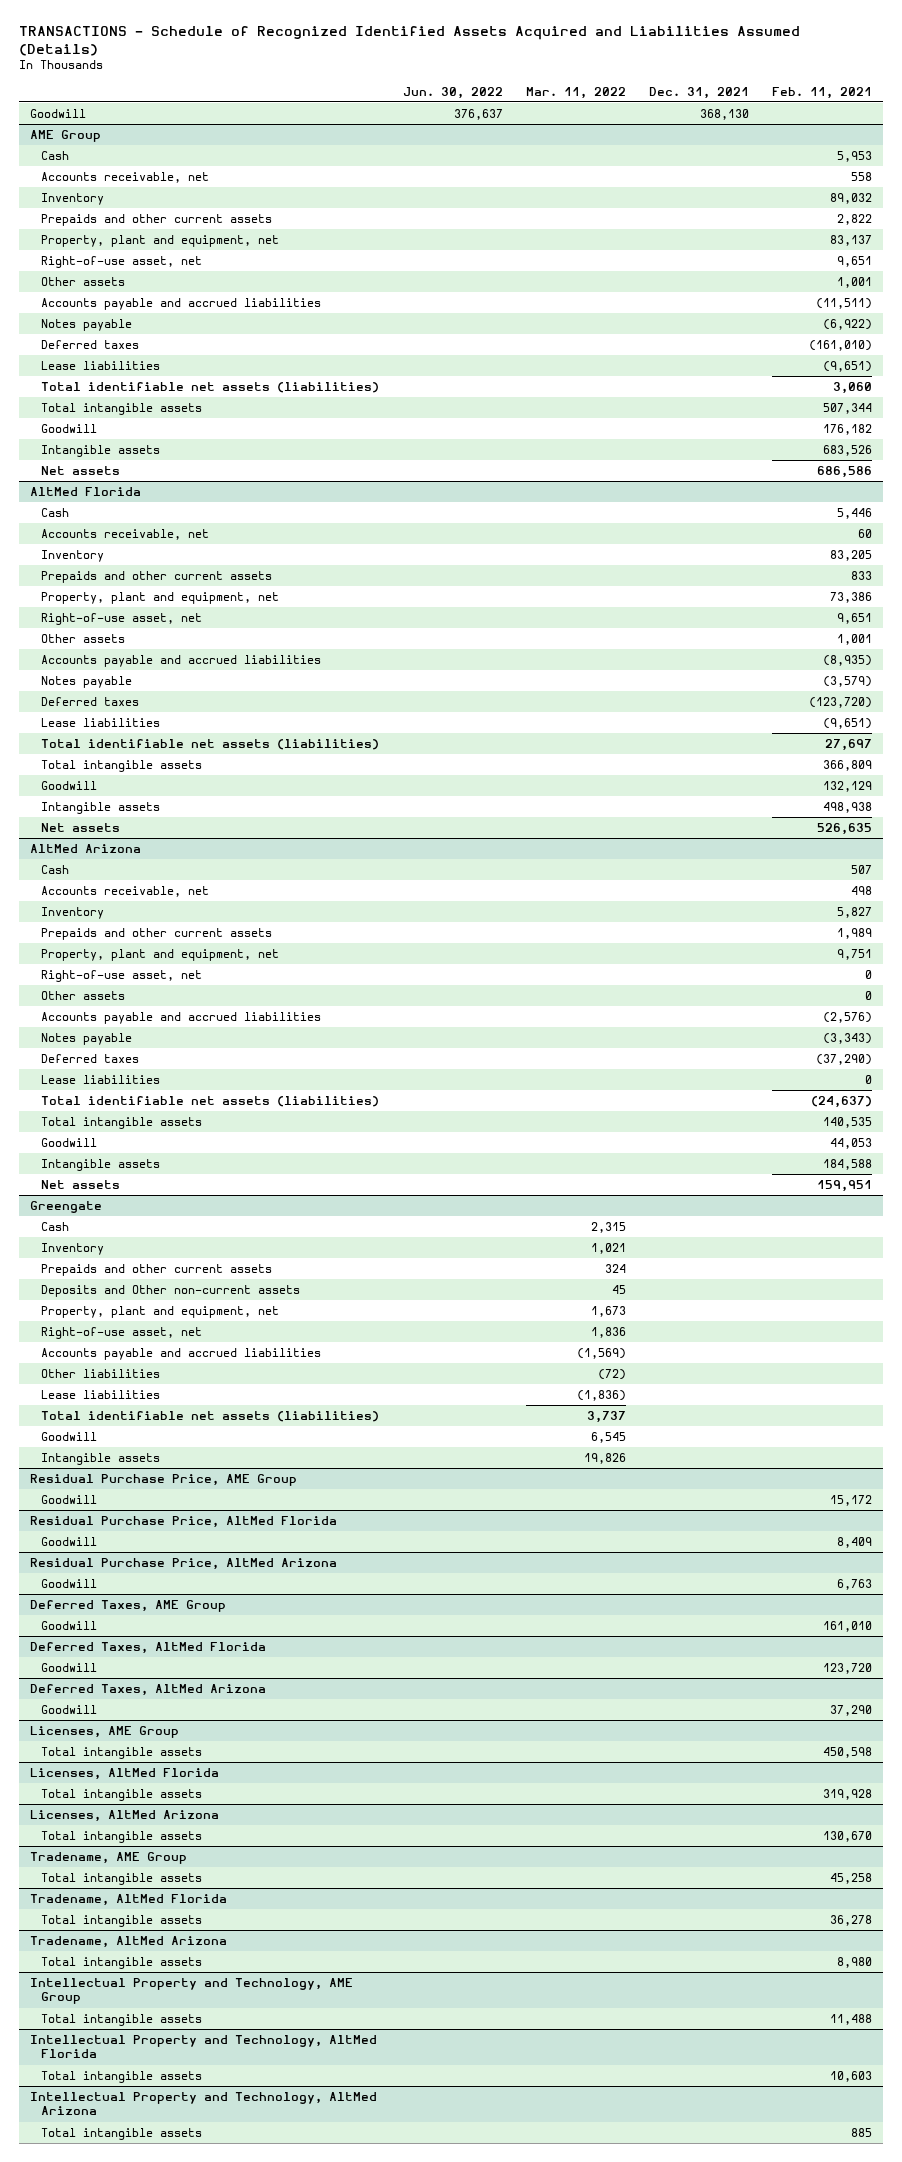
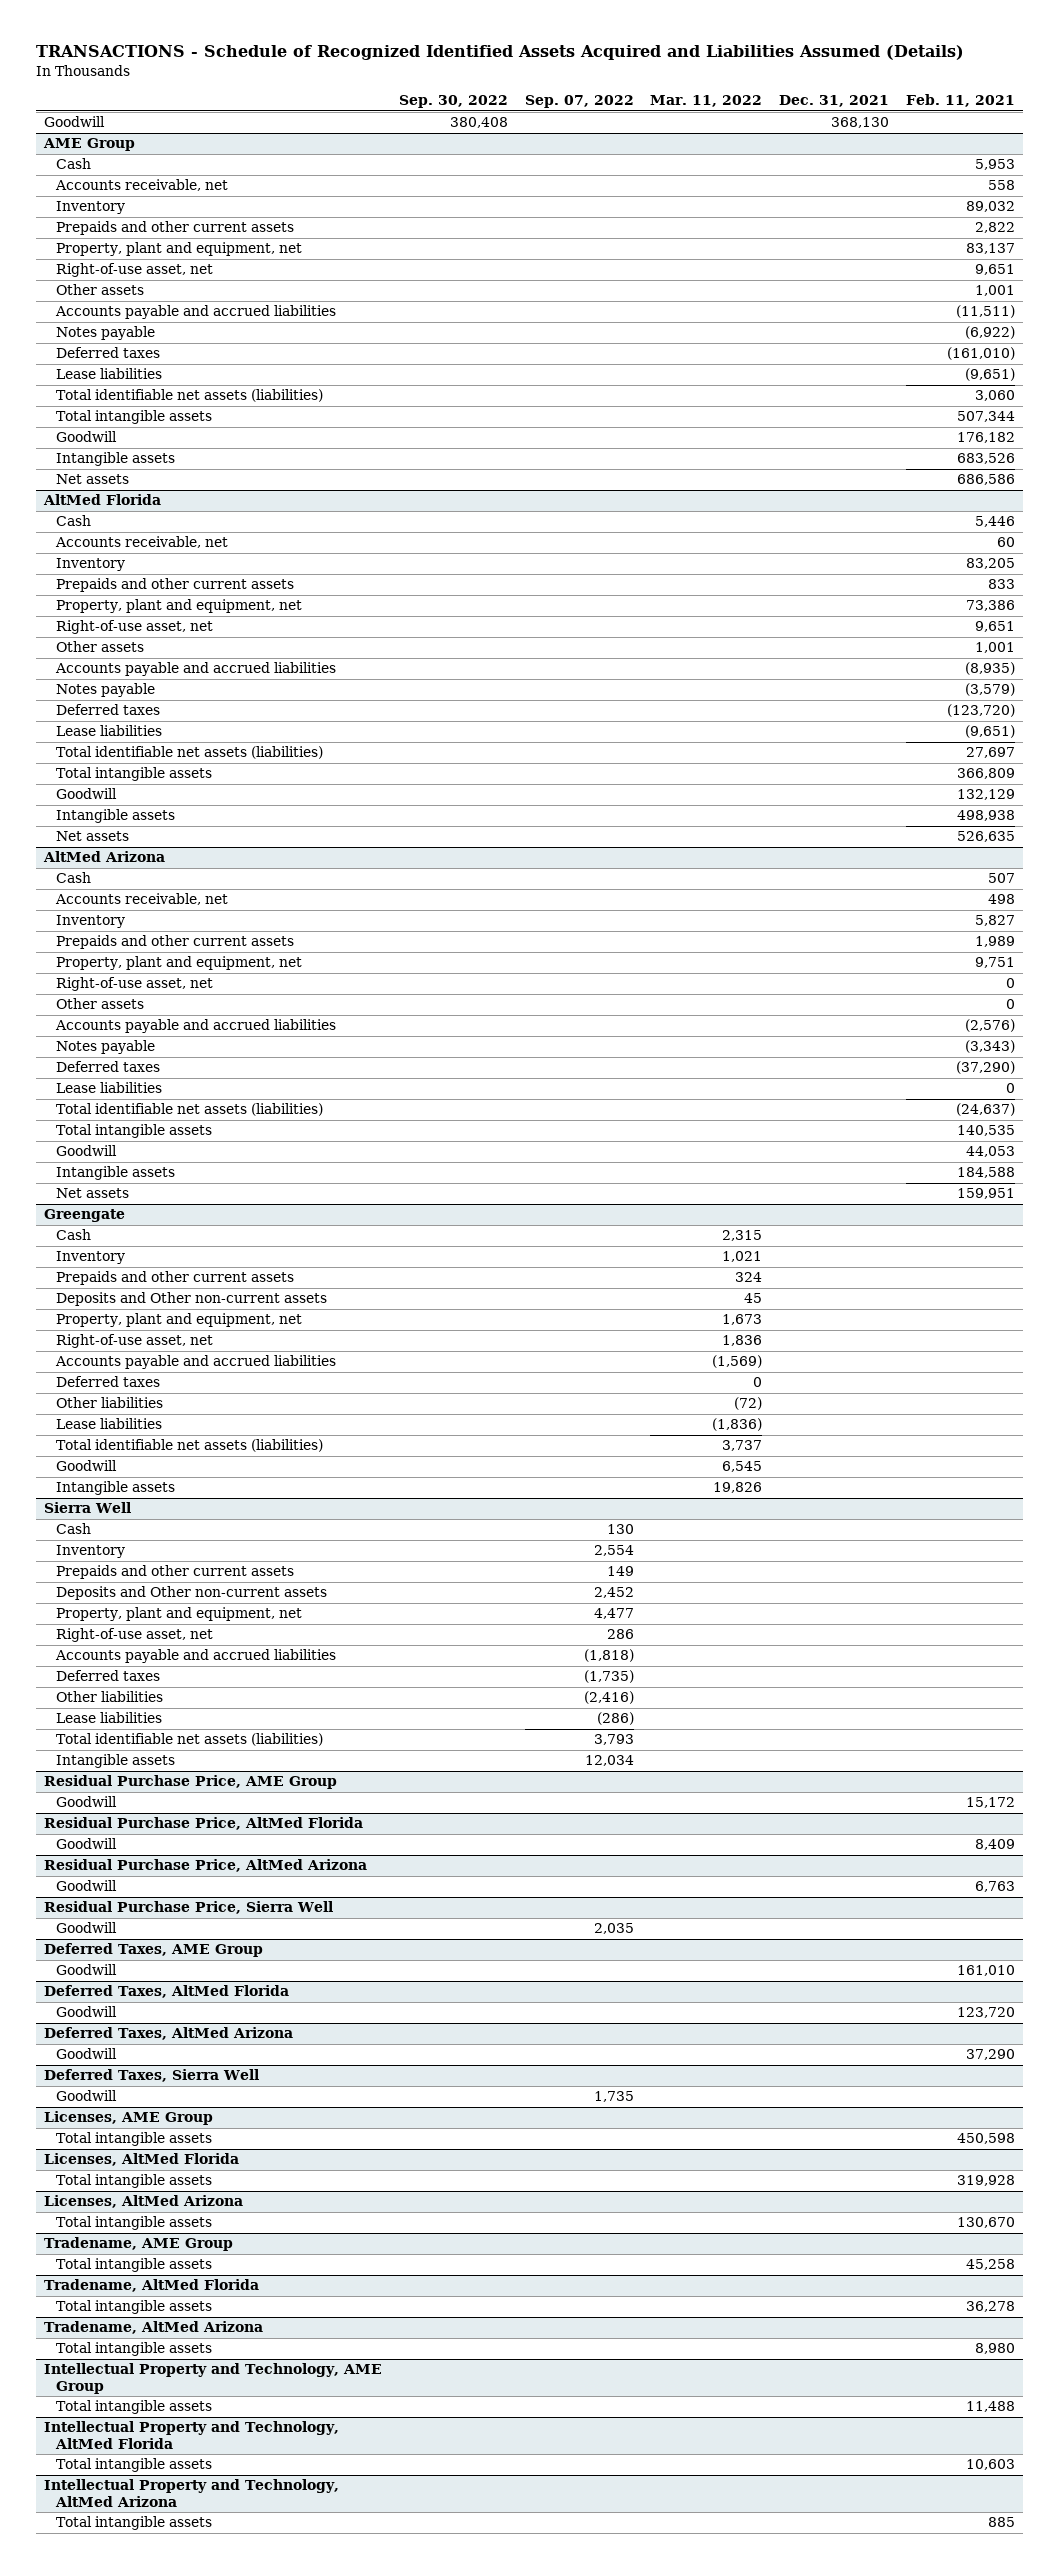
[402,86,503,99] Jun. 30, 2022 -> none
none -> [398,95,508,109] Sep. 30, 2022
none -> [524,95,634,109] Sep. 07, 2022
none -> [55,1376,160,1388] Deferred taxes
none -> [44,1502,132,1514] Sierra Well
none -> [55,1523,91,1535] Cash
none -> [55,1545,125,1559] Inventory
none -> [55,1565,294,1580] Prepaids and other current assets
none -> [55,1586,327,1601] Deposits and Other non-current assets
none -> [55,1607,302,1622] Property, plant and equipment, net
none -> [55,1628,213,1643] Right-of-use asset, net
none -> [54,1649,336,1664] Accounts payable and accrued liabilities
none -> [55,1670,160,1682] Deferred taxes
none -> [55,1691,163,1703] Other liabilities
none -> [55,1712,162,1724] Lease liabilities
none -> [55,1733,323,1747] Total identifiable net assets (liabilities)
none -> [55,1754,175,1769] Intangible assets
none -> [44,1901,334,1915] Residual Purchase Price, Sierra Well
none -> [55,1922,117,1934] Goodwill
none -> [44,2069,260,2083] Deferred Taxes, Sierra Well
none -> [55,2090,117,2102] Goodwill

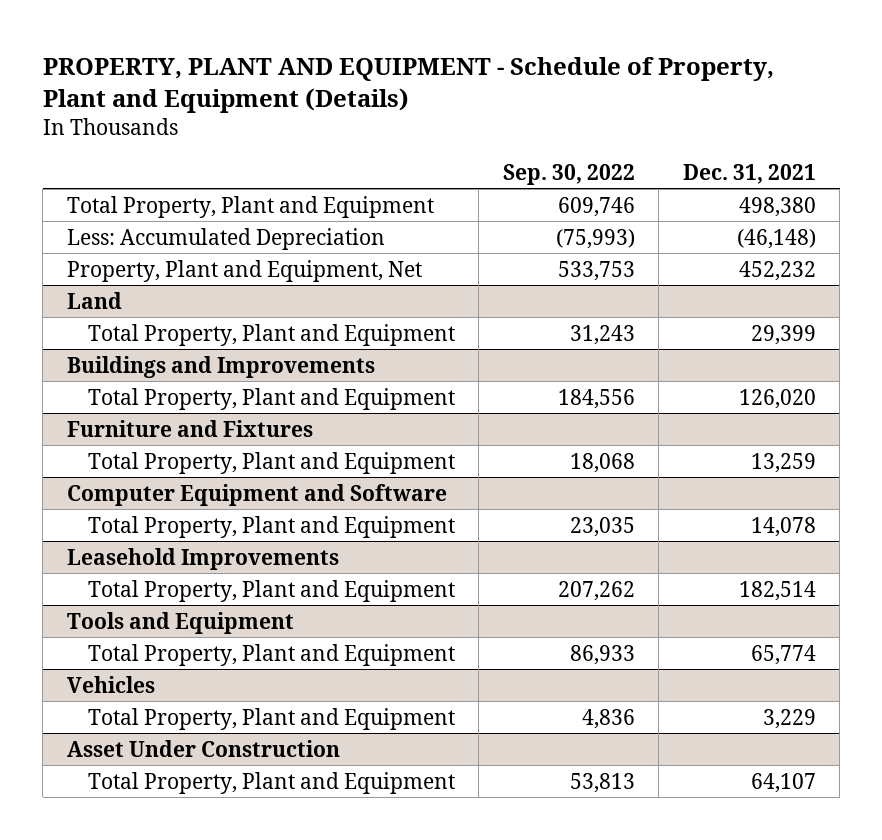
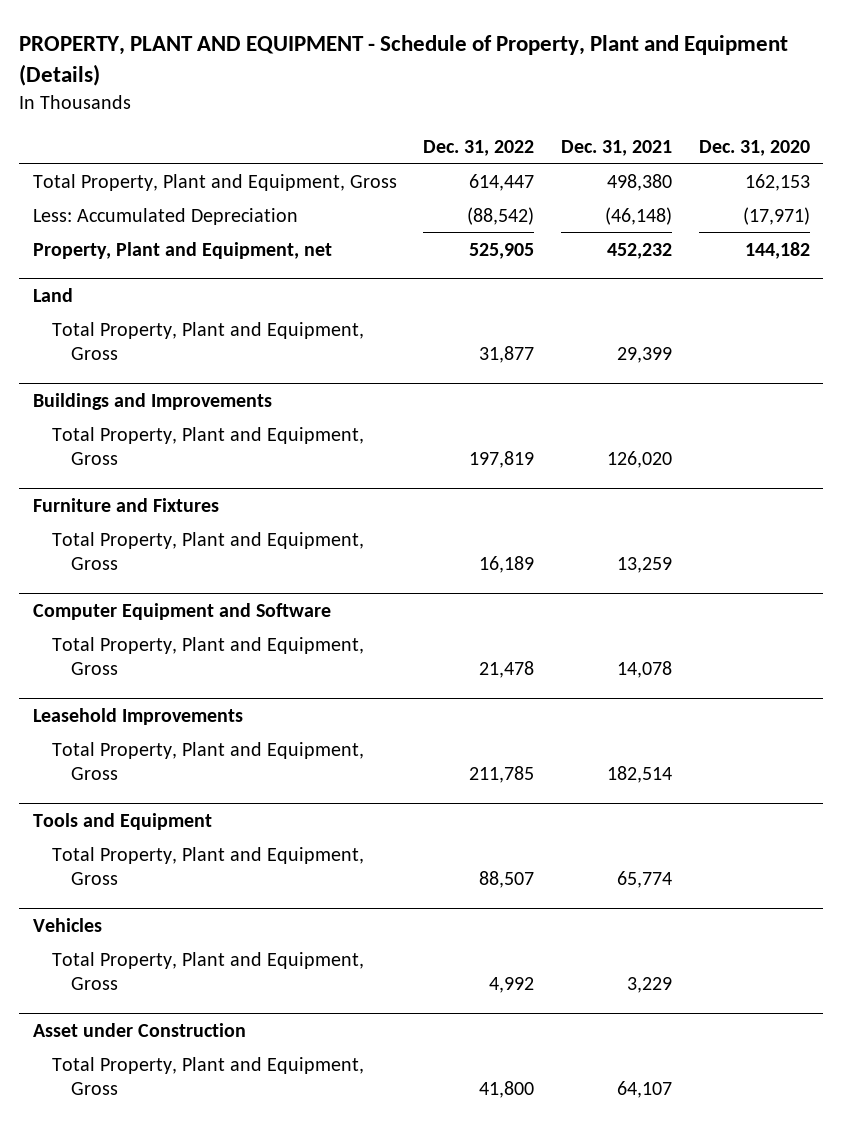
[502,163,635,185] Sep. 30, 2022 -> none
none -> [423,139,535,156] Dec. 31, 2022
none -> [698,139,810,156] Dec. 31, 2020
[66,195,434,218] Total Property, Plant and Equipment -> [32,173,397,191] Total Property, Plant and Equipment, Gross
[66,259,422,282] Property, Plant and Equipment, Net -> [32,241,332,259] Property, Plant and Equipment, net
[88,323,456,346] Total Property, Plant and Equipment -> [51,321,364,361] Total Property, Plant and Equipment, Gross
[88,387,456,410] Total Property, Plant and Equipment -> [51,426,364,466] Total Property, Plant and Equipment, Gross
[88,451,456,474] Total Property, Plant and Equipment -> [51,531,364,571] Total Property, Plant and Equipment, Gross
[88,515,456,538] Total Property, Plant and Equipment -> [51,636,364,676] Total Property, Plant and Equipment, Gross
[88,579,456,602] Total Property, Plant and Equipment -> [51,741,364,781] Total Property, Plant and Equipment, Gross
[88,643,456,666] Total Property, Plant and Equipment -> [51,846,364,886] Total Property, Plant and Equipment, Gross
[88,707,456,730] Total Property, Plant and Equipment -> [51,951,364,991] Total Property, Plant and Equipment, Gross
[66,739,340,757] Asset Under Construction -> [32,1022,246,1037] Asset under Construction
[88,771,456,794] Total Property, Plant and Equipment -> [51,1056,364,1096] Total Property, Plant and Equipment, Gross

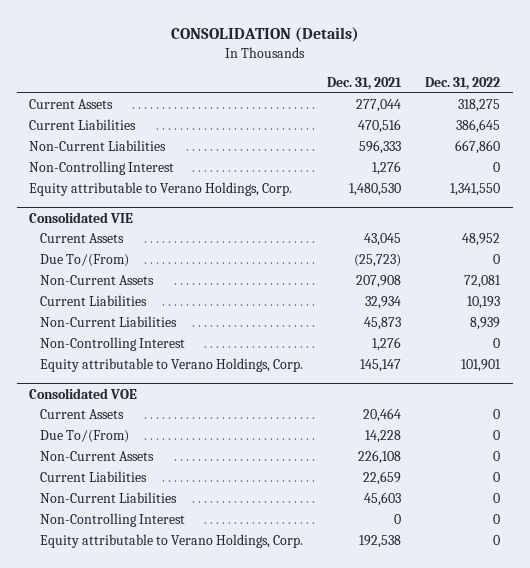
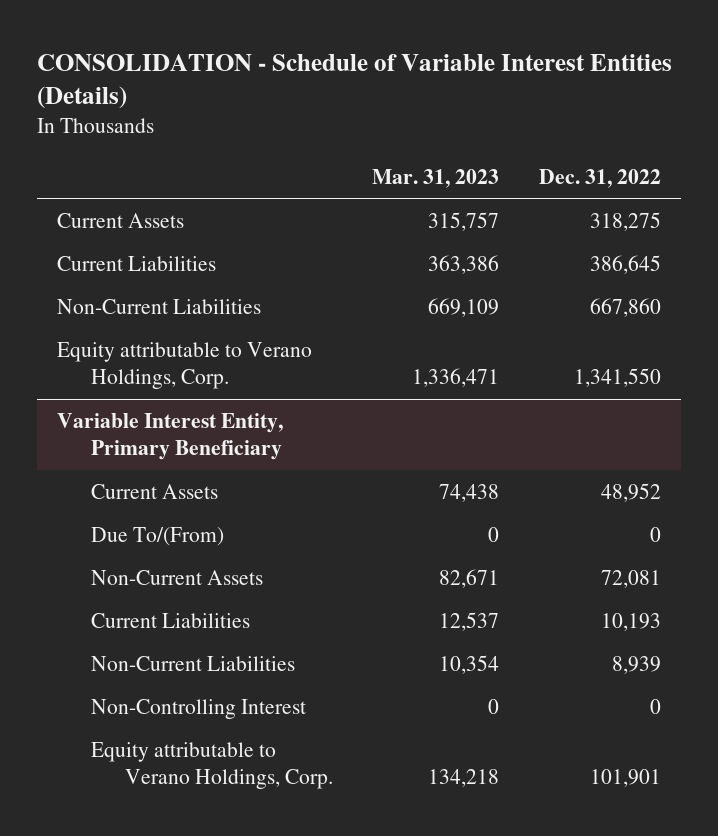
[170,26,359,42] CONSOLIDATION (Details) -> [37,53,673,110] CONSOLIDATION - Schedule of Variable Interest Entities (Details)
[327,76,403,90] Dec. 31, 2021 -> none
none -> [372,168,500,188] Mar. 31, 2023
[29,161,175,176] Non-Controlling Interest -> none
[29,211,134,223] Consolidated VIE -> [56,412,283,461] Variable Interest Entity, Primary Beneficiary
[29,387,138,399] Consolidated VOE -> none
[39,409,124,420] Current Assets -> none
[39,430,129,444] Due To/(From) -> none
[39,451,154,462] Non-Current Assets -> none
[39,471,147,483] Current Liabilities -> none
[39,492,177,504] Non-Current Liabilities -> none
[39,513,185,528] Non-Controlling Interest -> none
[39,534,303,549] Equity attributable to Verano Holdings, Corp. -> none

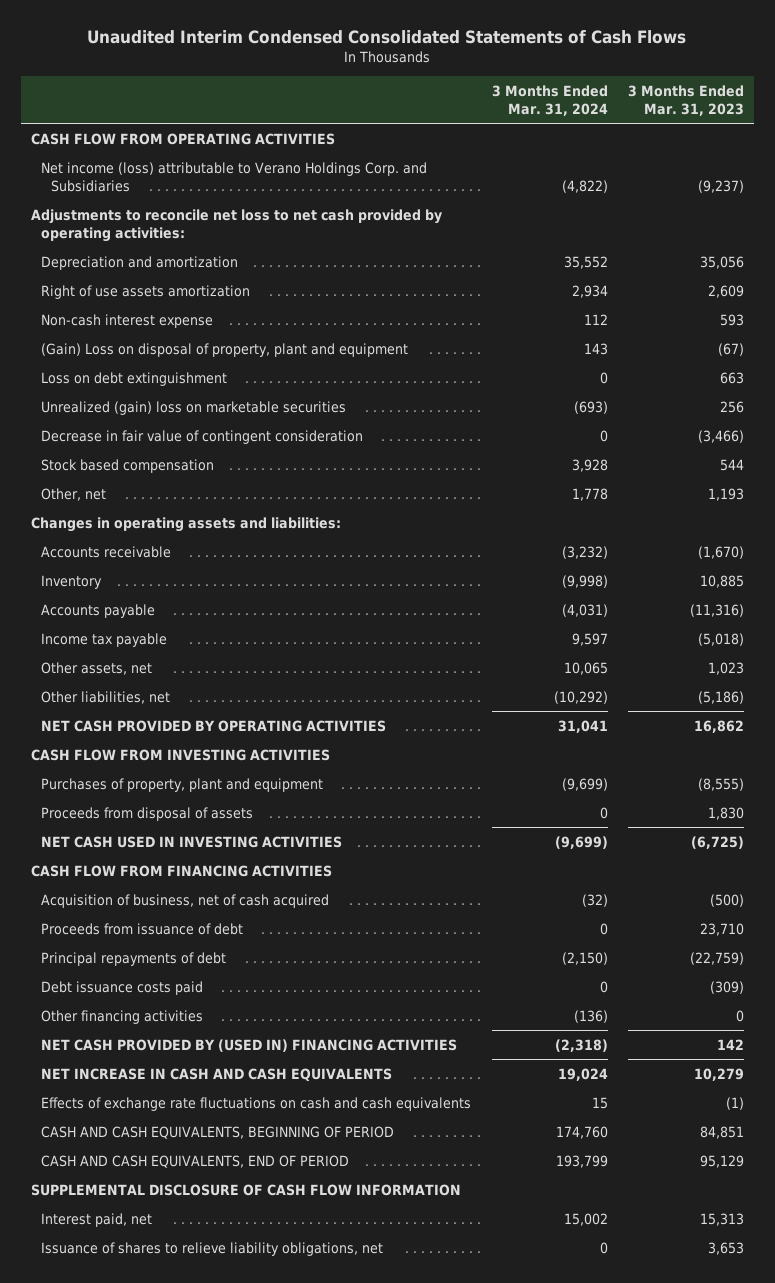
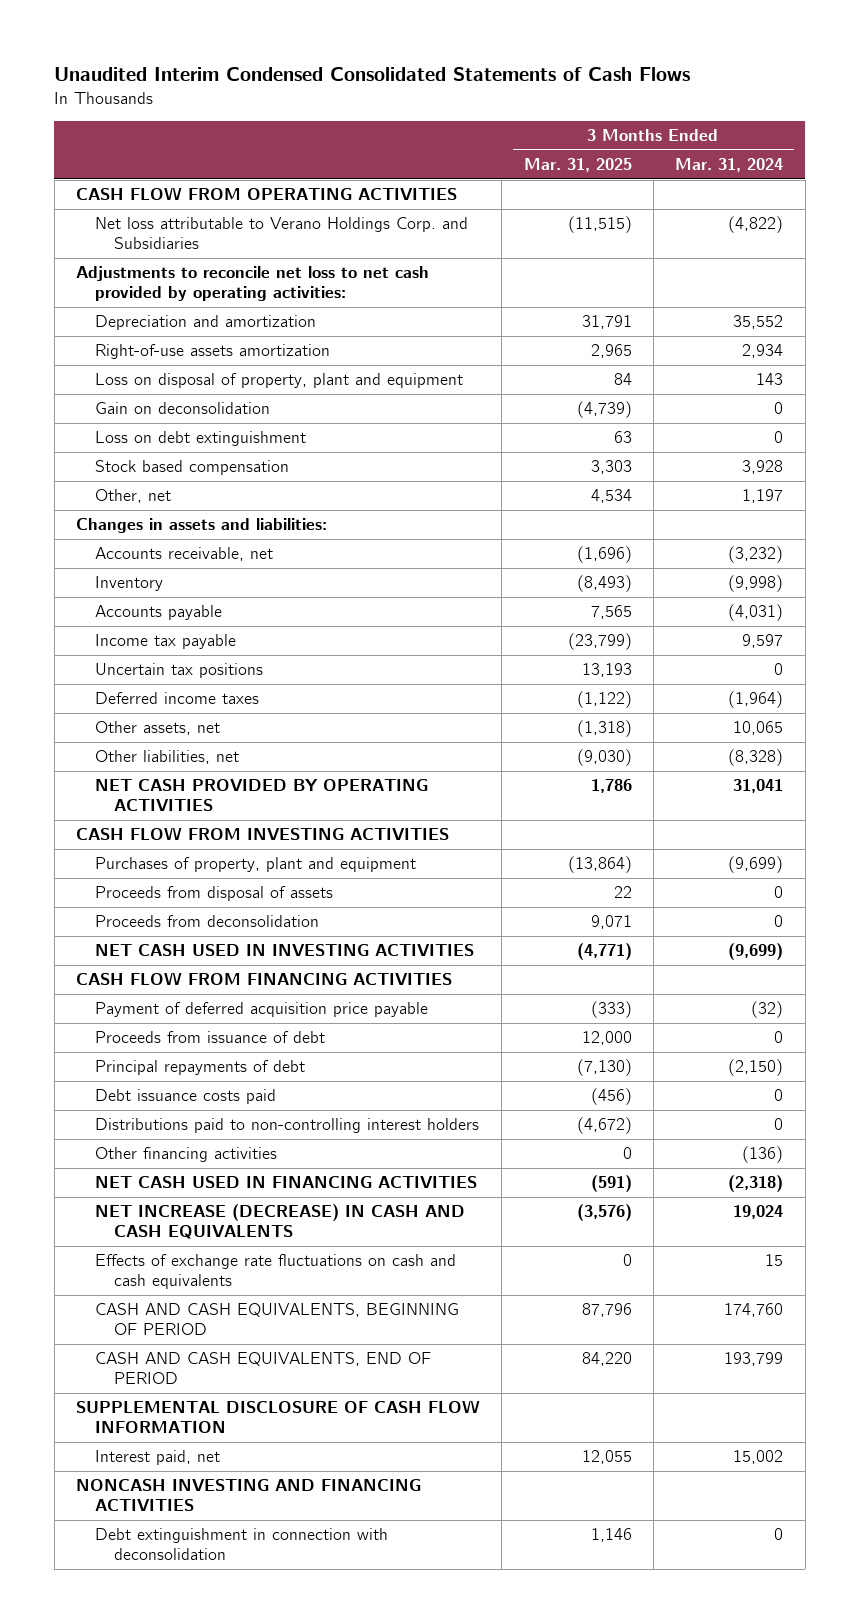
[627,85,744,116] 3 Months Ended Mar. 31, 2023 -> none
none -> [523,158,632,173] Mar. 31, 2025
[41,161,428,192] Net income (loss) attributable to Verano Holdings Corp. and Subsidiaries -> [95,217,469,250] Net loss attributable to Verano Holdings Corp. and Subsidiaries
[41,313,214,328] Non-cash interest expense -> none
[41,284,251,299] Right of use assets amortization -> [95,344,331,360] Right-of-use assets amortization
[41,342,409,357] (Gain) Loss on disposal of property, plant and equipment -> [95,373,464,389] Loss on disposal of property, plant and equipment
none -> [95,402,271,415] Gain on deconsolidation
[41,400,347,415] Unrealized (gain) loss on marketable securities -> none
[41,429,364,444] Decrease in fair value of contingent consideration -> none
[571,487,608,501] 1,778 -> [742,489,784,504] 1,197
[30,516,341,532] Changes in operating assets and liabilities: -> [76,518,328,534] Changes in assets and liabilities:
[41,545,172,558] Accounts receivable -> [95,547,274,562] Accounts receivable, net
none -> [95,663,264,679] Uncertain tax positions
none -> [95,692,260,705] Deferred income taxes
[553,690,608,704] (10,292) -> [728,749,784,767] (8,328)
none -> [95,915,320,928] Proceeds from deconsolidation
[41,893,330,908] Acquisition of business, net of cash acquired -> none
none -> [95,1002,429,1018] Payment of deferred acquisition price payable
none -> [95,1118,480,1134] Distributions paid to non-controlling interest holders
[41,1038,458,1052] NET CASH PROVIDED BY (USED IN) FINANCING ACTIVITIES -> [95,1176,478,1189] NET CASH USED IN FINANCING ACTIVITIES
[41,1067,393,1082] NET INCREASE IN CASH AND CASH EQUIVALENTS -> [95,1204,466,1240] NET INCREASE (DECREASE) IN CASH AND CASH EQUIVALENTS
[41,1241,384,1256] Issuance of shares to relieve liability obligations, net -> none
none -> [76,1479,422,1512] NONCASH INVESTING AND FINANCING ACTIVITIES
none -> [95,1528,389,1561] Debt extinguishment in connection with deconsolidation

